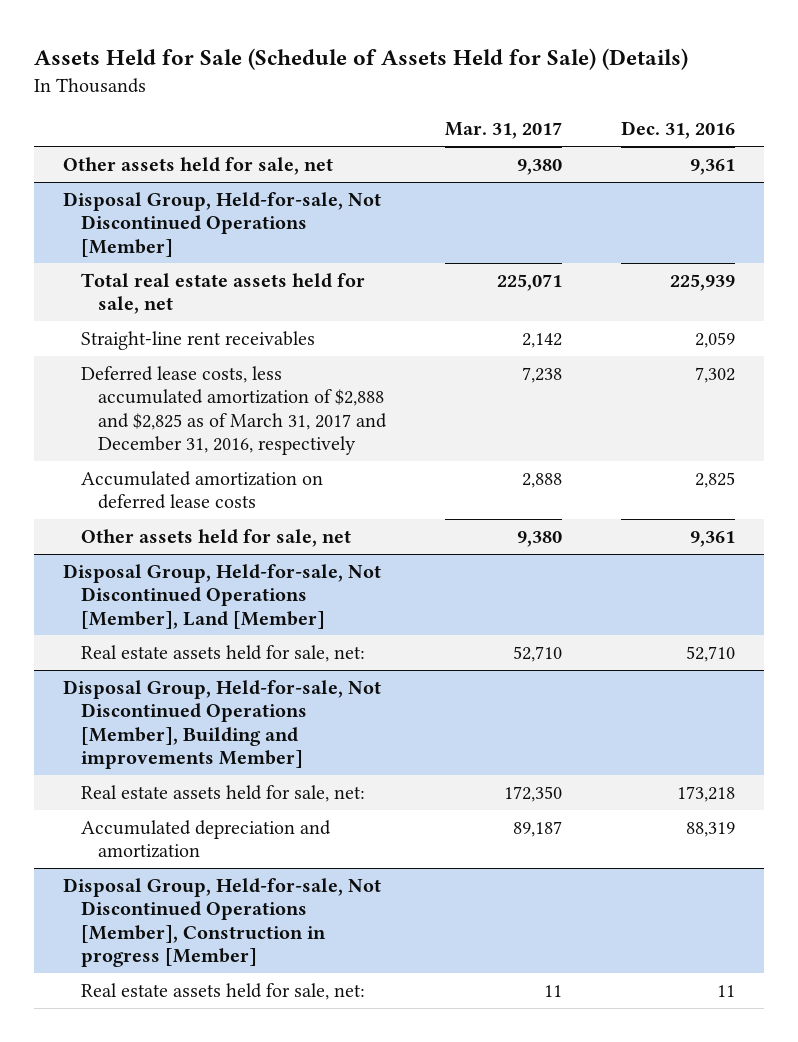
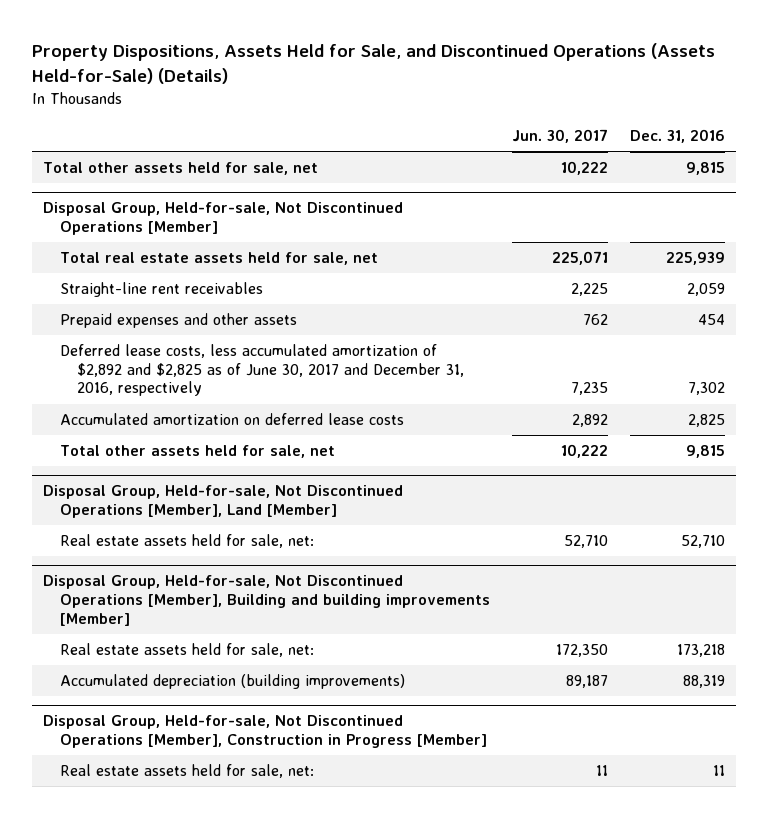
[34,47,689,70] Assets Held for Sale (Schedule of Assets Held for Sale) (Details) -> [31,42,715,84] Property Dispositions, Assets Held for Sale, and Discontinued Operations (Assets Held-for-Sale) (Details)
[445,122,563,140] Mar. 31, 2017 -> none
none -> [511,128,608,143] Jun. 30, 2017
[63,156,334,175] Other assets held for sale, net -> [42,162,318,176] Total other assets held for sale, net
[689,158,735,175] 9,361 -> [685,162,725,176] 9,815
none -> [59,313,297,329] Prepaid expenses and other assets
[80,365,388,456] Deferred lease costs, less accumulated amortization of $2,888 and $2,825 as of March 31, 2017 and December 31, 2016, respectively -> [59,344,464,397] Deferred lease costs, less accumulated amortization of $2,892 and $2,825 as of June 30, 2017 and December 31, 2016, respectively
[80,528,351,547] Other assets held for sale, net -> [59,445,335,459] Total other assets held for sale, net
[689,530,735,547] 9,361 -> [685,445,725,459] 9,815
[63,679,382,770] Disposal Group, Held-for-sale, Not Discontinued Operations [Member], Building and improvements Member] -> [42,575,490,626] Disposal Group, Held-for-sale, Not Discontinued Operations [Member], Building and building improvements [Member]
[80,819,331,859] Accumulated depreciation and amortization -> [59,674,405,690] Accumulated depreciation (building improvements)
[63,877,382,968] Disposal Group, Held-for-sale, Not Discontinued Operations [Member], Construction in progress [Member] -> [42,715,487,749] Disposal Group, Held-for-sale, Not Discontinued Operations [Member], Construction in Progress [Member]

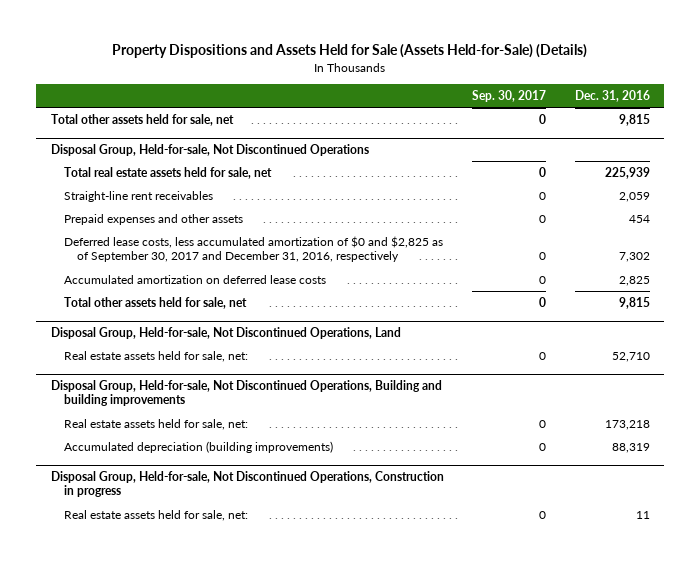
[31,42,715,84] Property Dispositions, Assets Held for Sale, and Discontinued Operations (Assets Held-for-Sale) (Details) -> [112,44,588,59] Property Dispositions and Assets Held for Sale (Assets Held-for-Sale) (Details)
[511,128,608,143] Jun. 30, 2017 -> none
none -> [472,90,547,103] Sep. 30, 2017
[42,202,403,236] Disposal Group, Held-for-sale, Not Discontinued Operations [Member] -> [50,144,369,157] Disposal Group, Held-for-sale, Not Discontinued Operations
[59,344,464,397] Deferred lease costs, less accumulated amortization of $2,892 and $2,825 as of June 30, 2017 and December 31, 2016, respectively -> [63,236,443,263] Deferred lease costs, less accumulated amortization of $0 and $2,825 as of September 30, 2017 and December 31, 2016, respectively
[42,485,403,519] Disposal Group, Held-for-sale, Not Discontinued Operations [Member], Land [Member] -> [50,327,401,340] Disposal Group, Held-for-sale, Not Discontinued Operations, Land
[42,575,490,626] Disposal Group, Held-for-sale, Not Discontinued Operations [Member], Building and building improvements [Member] -> [50,380,442,407] Disposal Group, Held-for-sale, Not Discontinued Operations, Building and building improvements
[42,715,487,749] Disposal Group, Held-for-sale, Not Discontinued Operations [Member], Construction in Progress [Member] -> [50,471,444,498] Disposal Group, Held-for-sale, Not Discontinued Operations, Construction in progress

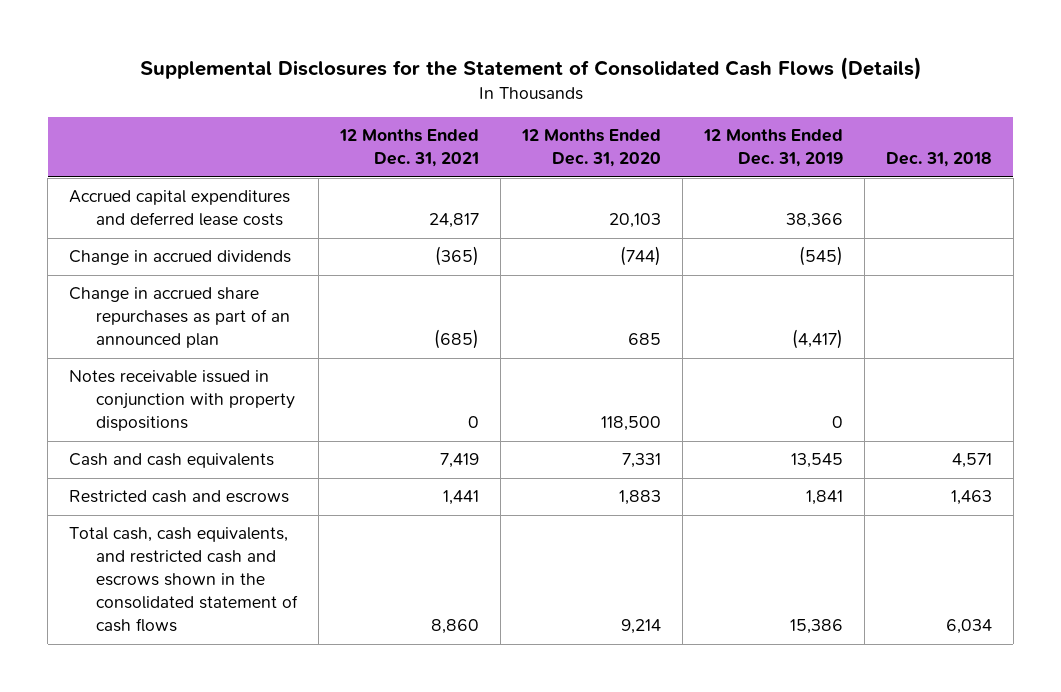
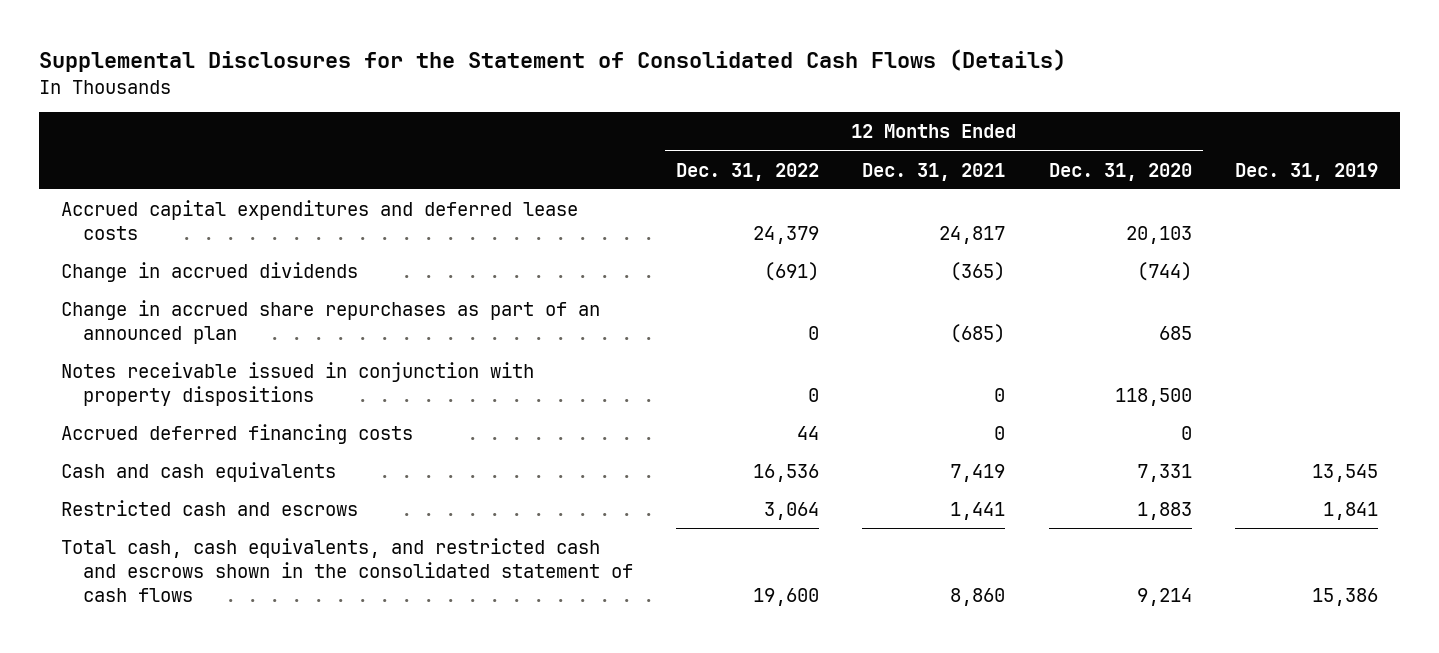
[702,129,843,168] 12 Months Ended Dec. 31, 2019 -> none
[885,152,992,168] Dec. 31, 2018 -> none
none -> [675,162,819,181] Dec. 31, 2022
none -> [1235,162,1379,181] Dec. 31, 2019
none -> [60,423,413,444] Accrued deferred financing costs

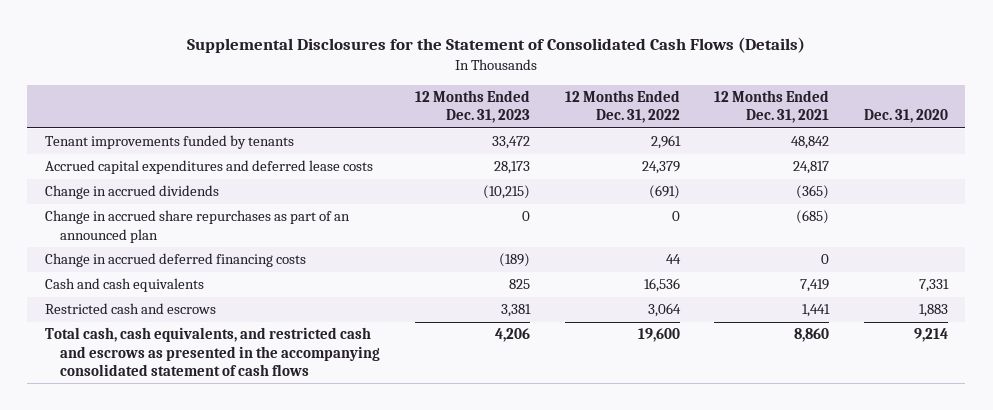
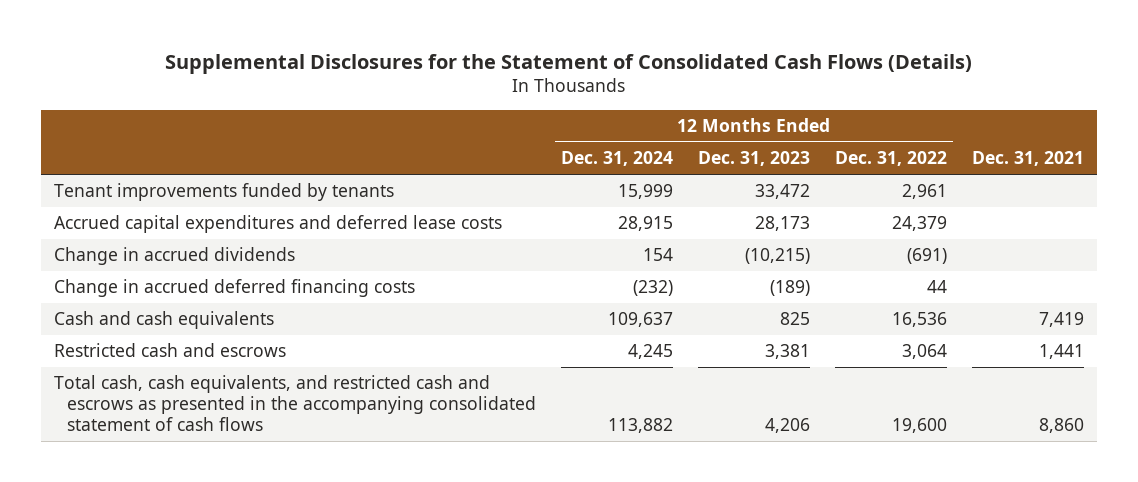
[714,89,830,124] 12 Months Ended Dec. 31, 2021 -> none
[864,109,949,124] Dec. 31, 2020 -> none
none -> [561,151,674,167] Dec. 31, 2024
none -> [972,151,1085,167] Dec. 31, 2021
[44,210,350,243] Change in accrued share repurchases as part of an announced plan -> none

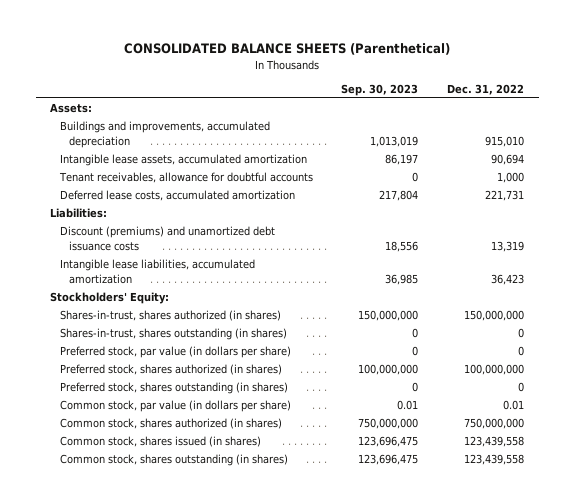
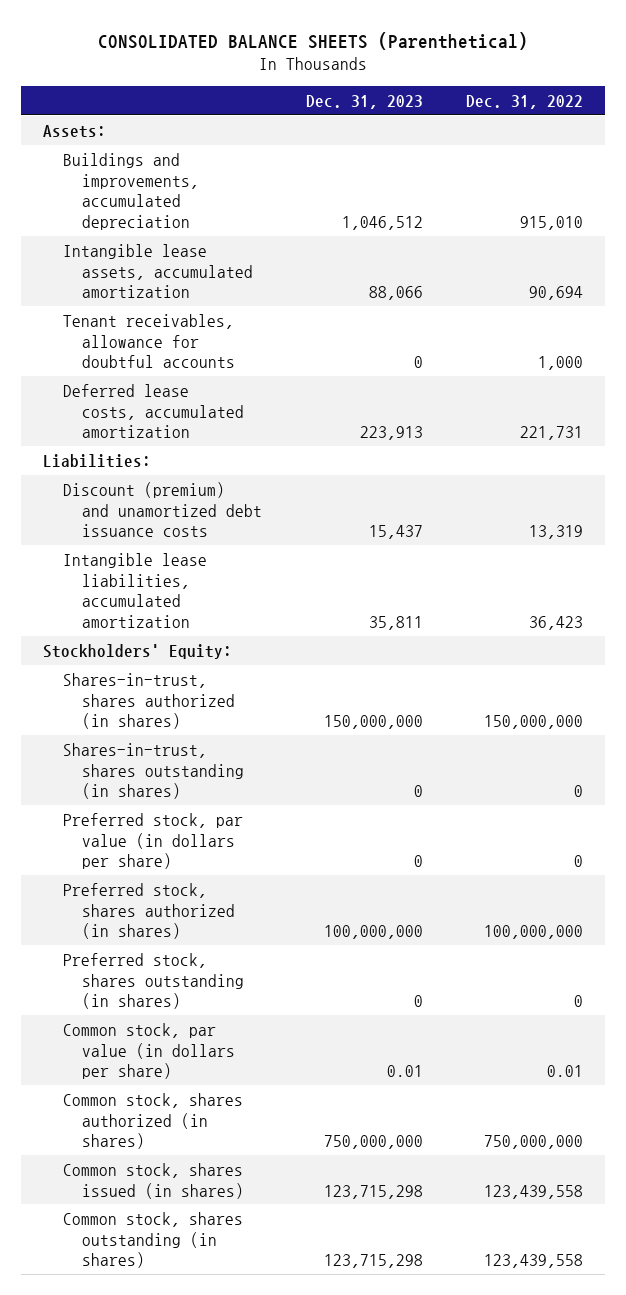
[341,83,419,96] Sep. 30, 2023 -> none
none -> [305,94,423,109] Dec. 31, 2023
[59,226,275,251] Discount (premiums) and unamortized debt issuance costs -> [62,481,263,538] Discount (premium) and unamortized debt issuance costs

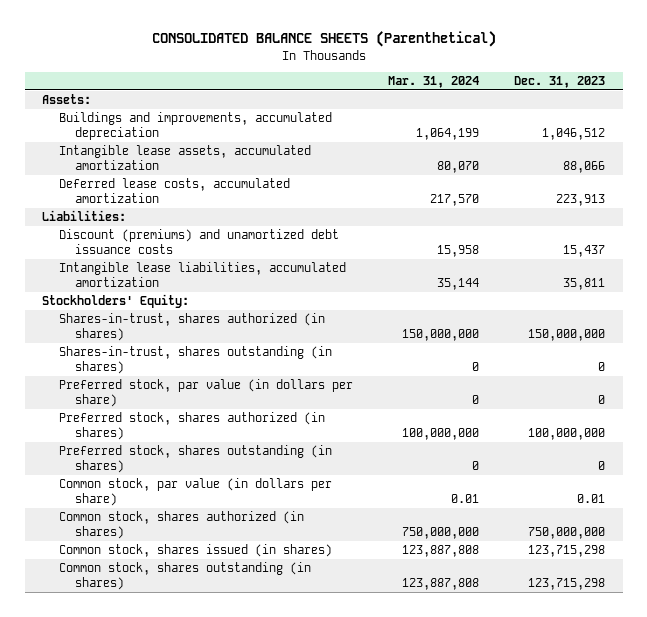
[466,94,584,109] Dec. 31, 2022 -> none
none -> [387,76,479,89] Mar. 31, 2024
[62,313,236,369] Tenant receivables, allowance for doubtful accounts -> none
[62,481,263,538] Discount (premium) and unamortized debt issuance costs -> [58,229,339,255] Discount (premiums) and unamortized debt issuance costs

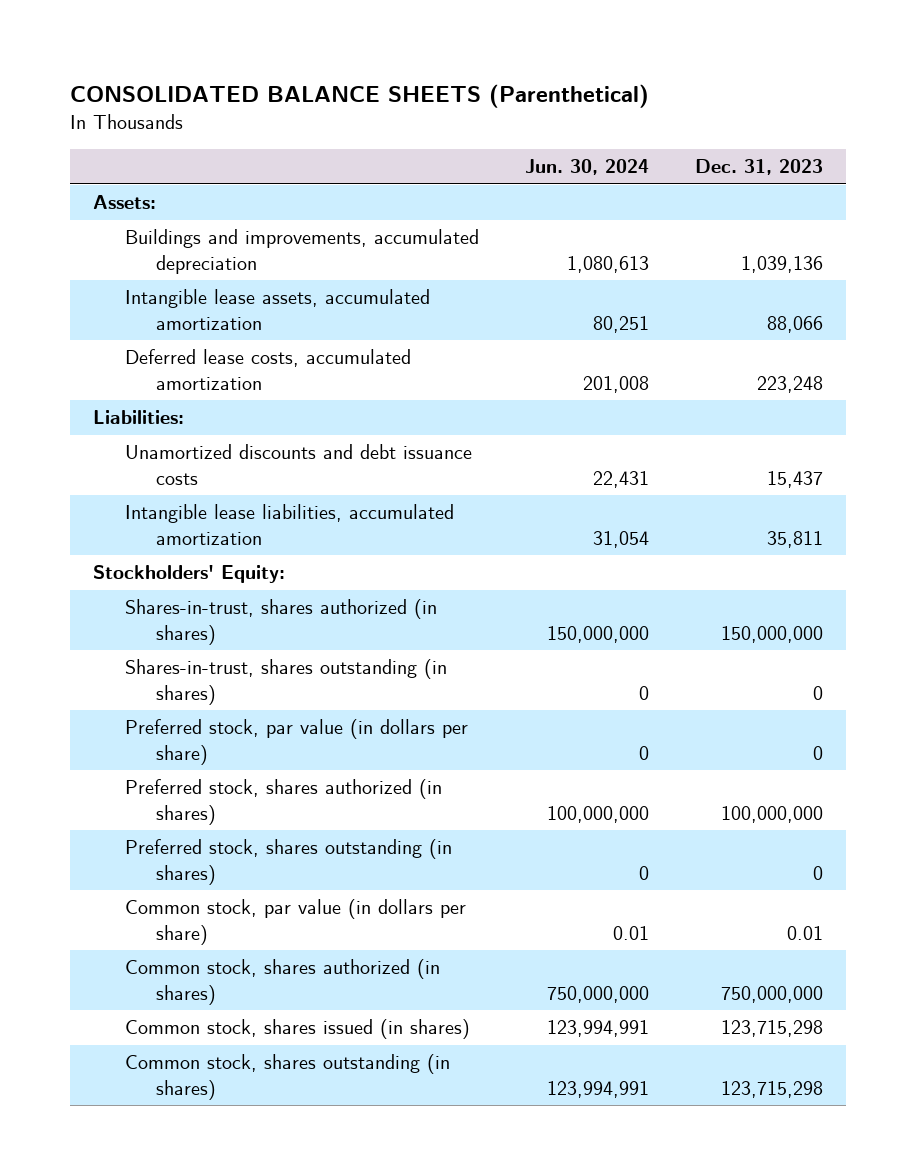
[387,76,479,89] Mar. 31, 2024 -> none
none -> [524,159,649,176] Jun. 30, 2024
[542,128,606,141] 1,046,512 -> [740,255,823,273] 1,039,136
[556,194,606,207] 223,913 -> [756,375,823,393] 223,248
[58,229,339,255] Discount (premiums) and unamortized debt issuance costs -> [124,444,472,485] Unamortized discounts and debt issuance costs

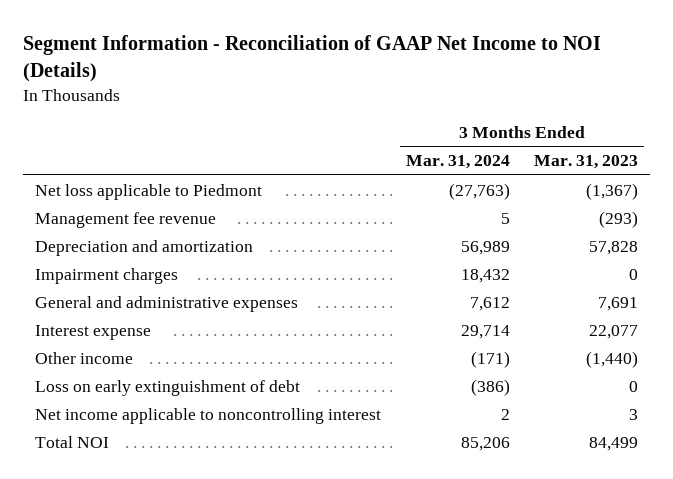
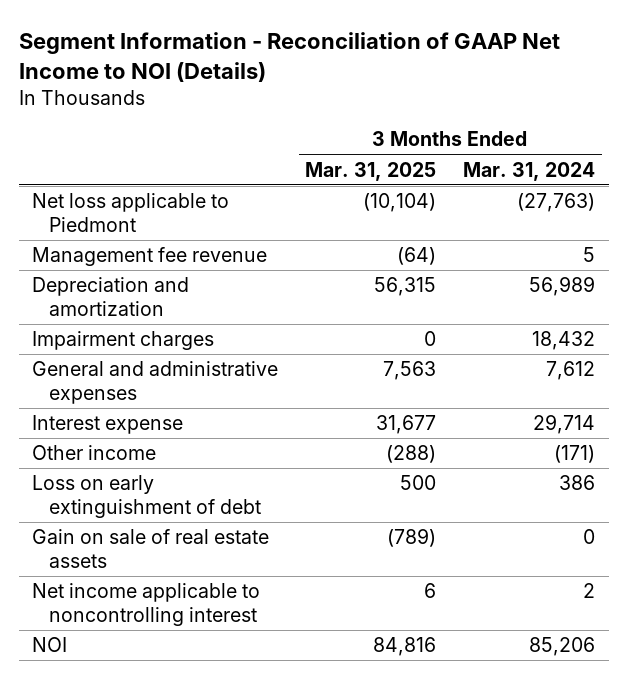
[533,155,638,170] Mar. 31, 2023 -> none
none -> [305,161,437,181] Mar. 31, 2025
[470,378,510,396] (386) -> [559,475,596,491] 386
none -> [32,529,270,569] Gain on sale of real estate assets
[35,435,110,448] Total NOI -> [32,637,68,653] NOI

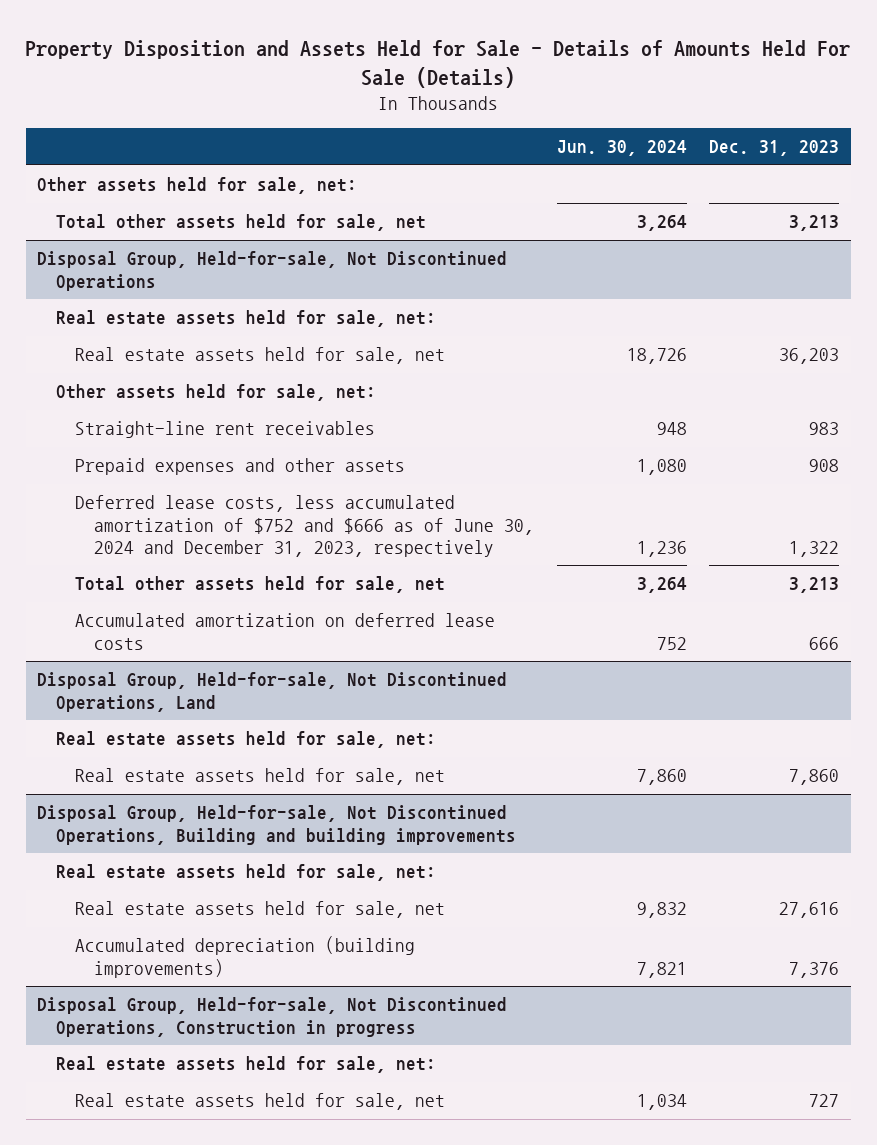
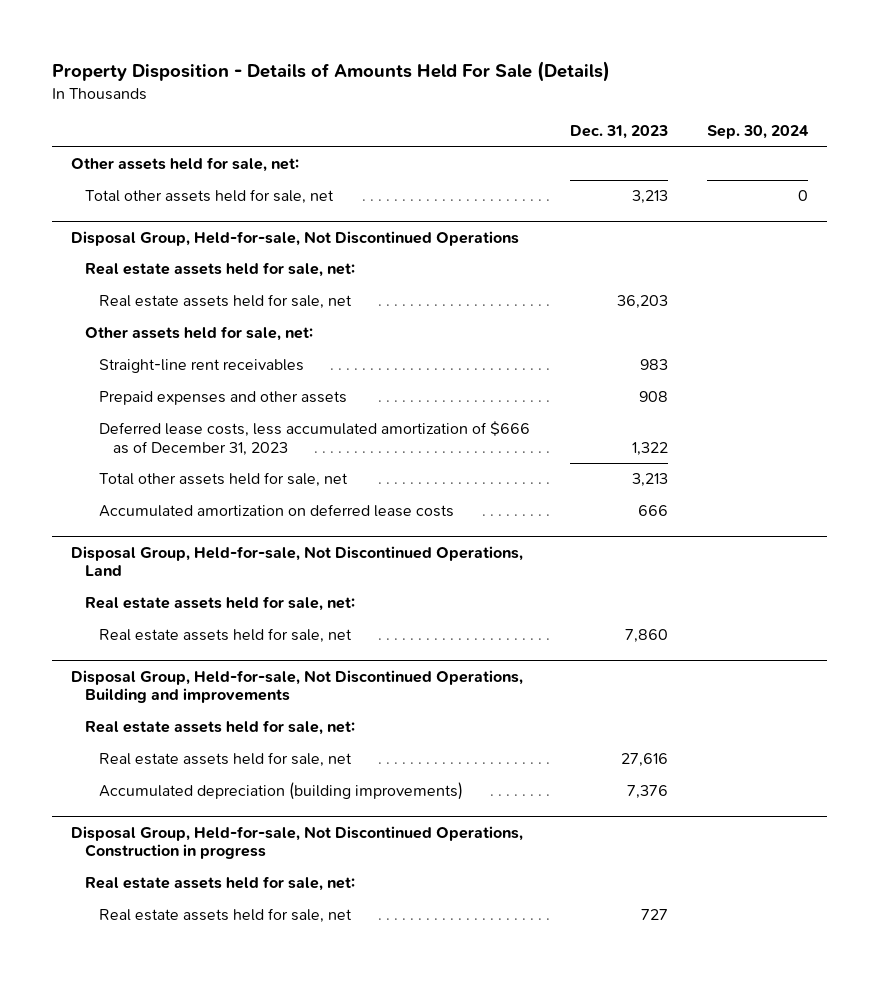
[25,39,851,88] Property Disposition and Assets Held for Sale - Details of Amounts Held For Sale (Details) -> [51,61,610,83] Property Disposition - Details of Amounts Held For Sale (Details)
[556,140,687,157] Jun. 30, 2024 -> none
none -> [706,125,809,140] Sep. 30, 2024
[74,495,534,557] Deferred lease costs, less accumulated amortization of $752 and $666 as of June 30, 2024 and December 31, 2023, respectively -> [99,421,531,457] Deferred lease costs, less accumulated amortization of $666 as of December 31, 2023
[37,805,516,845] Disposal Group, Held-for-sale, Not Discontinued Operations, Building and building improvements -> [71,669,524,704] Disposal Group, Held-for-sale, Not Discontinued Operations, Building and improvements

